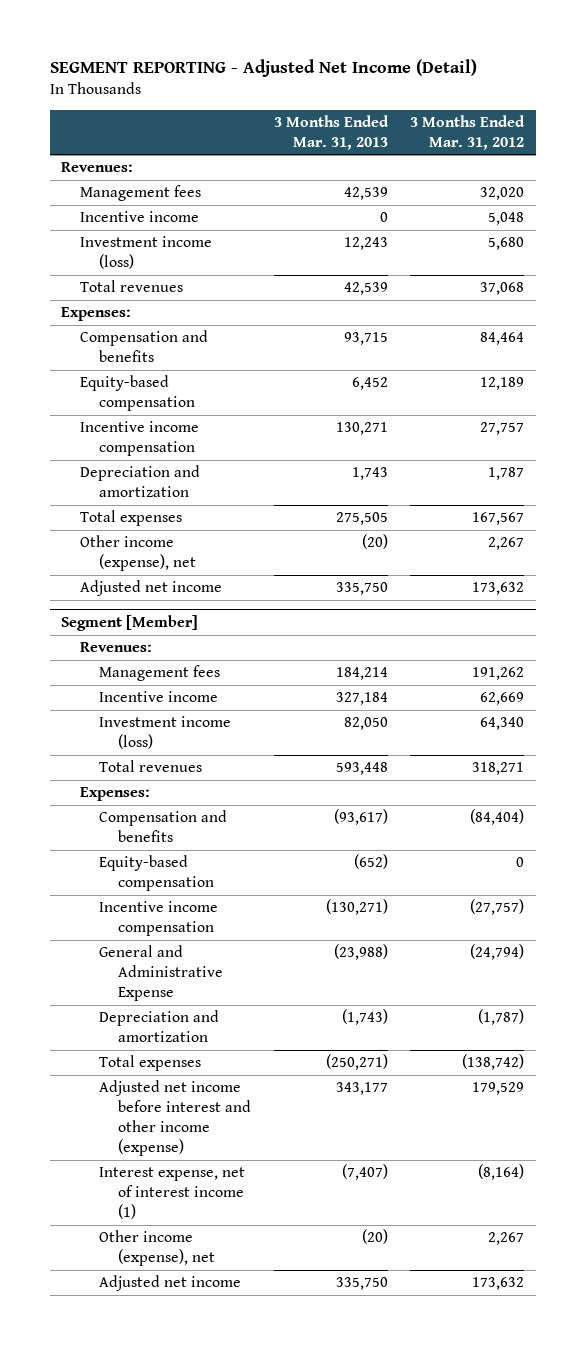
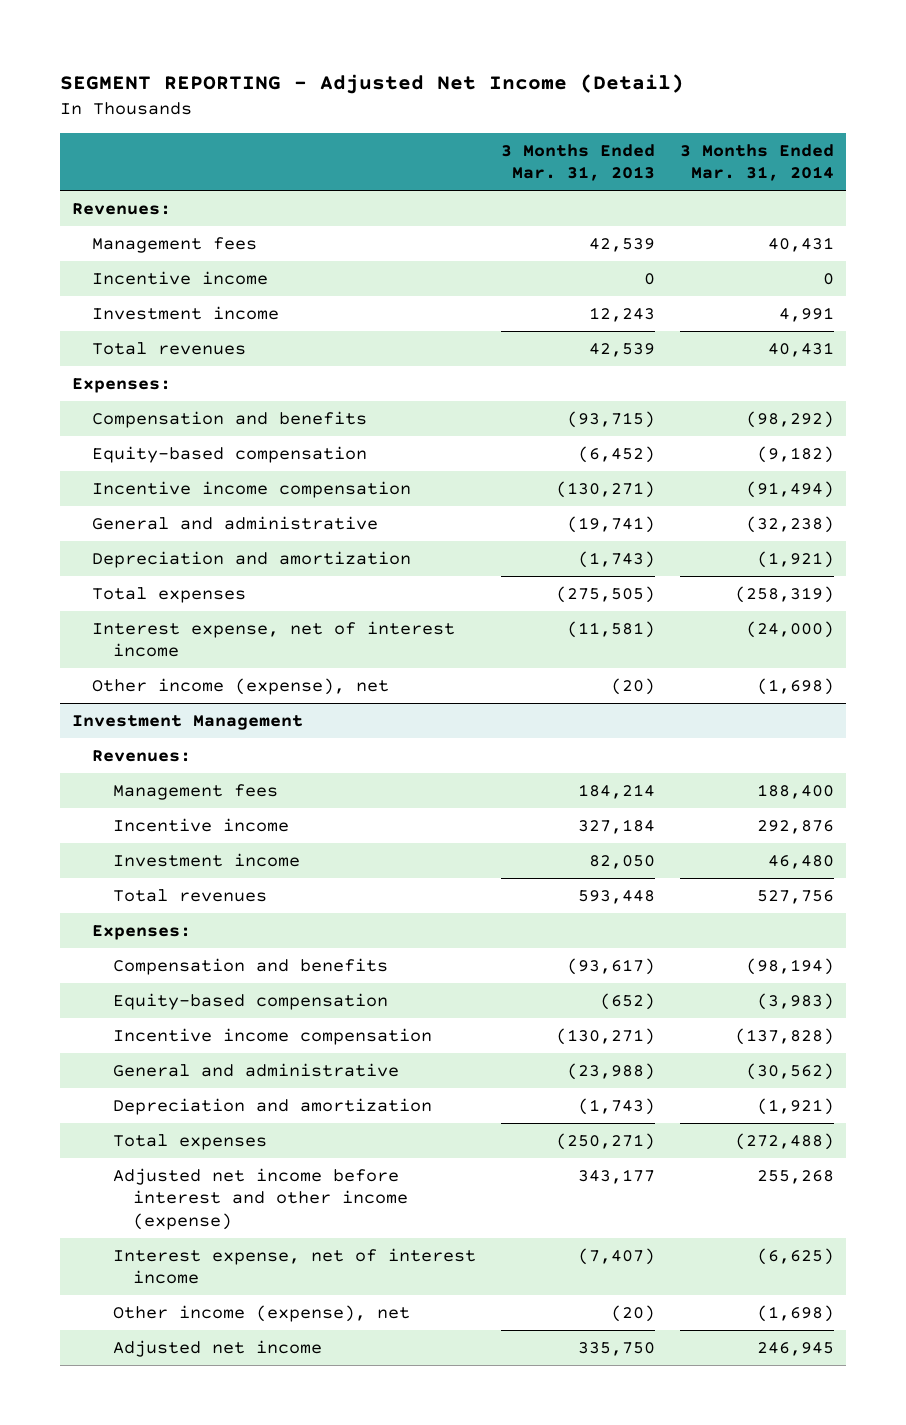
[410,114,526,150] 3 Months Ended Mar. 31, 2012 -> none
none -> [679,143,834,182] 3 Months Ended Mar. 31, 2014
[79,236,212,270] Investment income (loss) -> [92,306,280,321] Investment income
[343,332,388,346] 93,715 -> [566,411,655,429] (93,715)
[351,377,388,391] 6,452 -> [577,446,655,464] (6,452)
[335,422,388,436] 130,271 -> [555,481,655,499] (130,271)
none -> [92,516,379,531] General and administrative
[351,467,388,481] 1,743 -> [577,551,655,569] (1,743)
[335,512,388,526] 275,505 -> [555,586,655,604] (275,505)
none -> [92,621,456,658] Interest expense, net of interest income
[79,580,222,597] Adjusted net income -> none
[60,615,198,632] Segment [Member] -> none
none -> [72,715,304,731] Investment Management
[98,716,231,750] Investment income (loss) -> [112,853,300,868] Investment income
[98,945,223,1002] General and Administrative Expense -> [112,1063,399,1078] General and administrative
[98,1167,245,1220] Interest expense, net of interest income (1) -> [112,1248,476,1285] Interest expense, net of interest income

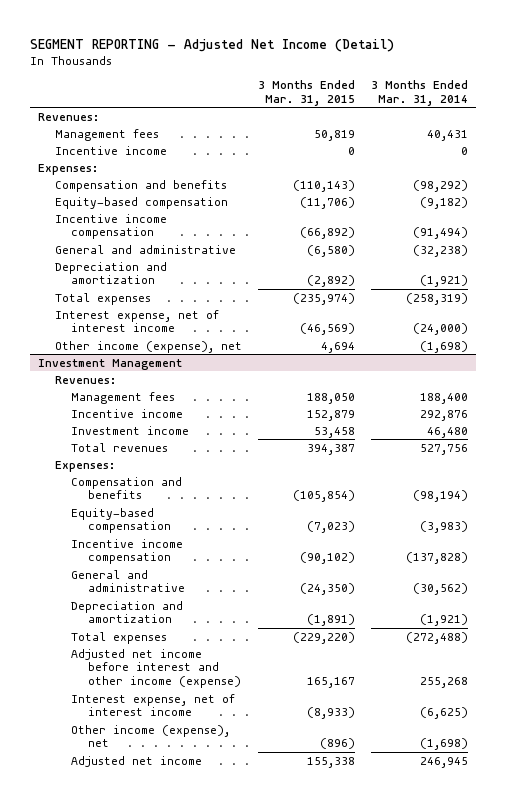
[500,143,655,182] 3 Months Ended Mar. 31, 2013 -> none
none -> [257,80,355,106] 3 Months Ended Mar. 31, 2015
[92,306,280,321] Investment income -> none
[92,342,247,356] Total revenues -> none

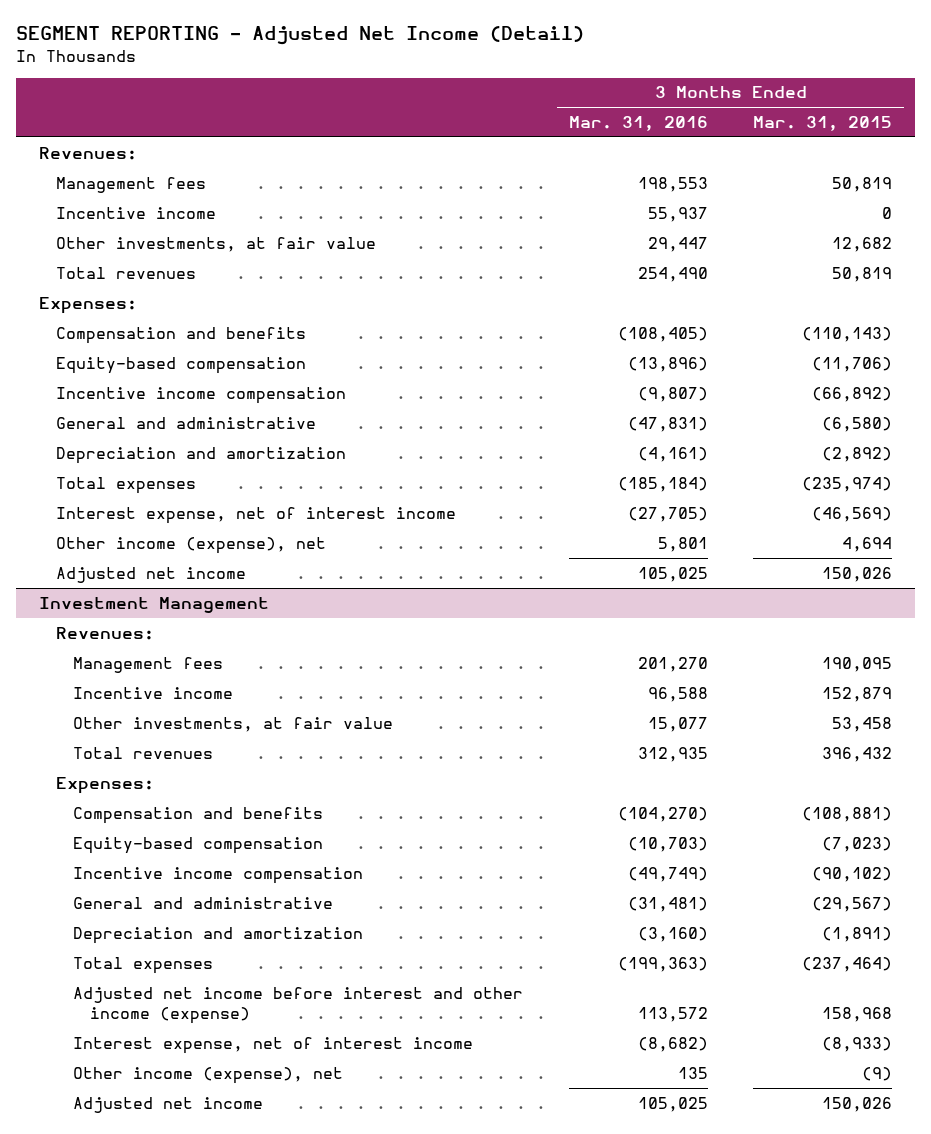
[371,80,469,106] 3 Months Ended Mar. 31, 2014 -> none
none -> [568,115,708,131] Mar. 31, 2016
none -> [55,236,376,252] Other investments, at fair value
none -> [55,266,196,279] Total revenues
none -> [55,566,246,583] Adjusted net income
[306,392,355,404] 188,050 -> [822,656,893,672] 190,095
[71,425,190,435] Investment income -> [73,716,394,732] Other investments, at fair value
[306,443,355,455] 394,387 -> [822,746,893,762] 396,432
[292,490,355,503] (105,854) -> [802,806,893,822] (108,881)
[299,583,355,596] (24,350) -> [812,896,893,912] (29,567)
[292,631,355,644] (229,220) -> [802,956,893,972] (237,464)
[306,677,355,689] 165,167 -> [822,1007,893,1023] 158,968
[319,738,355,750] (896) -> [862,1066,893,1081] (9)
[306,756,355,768] 155,338 -> [822,1096,893,1112] 150,026

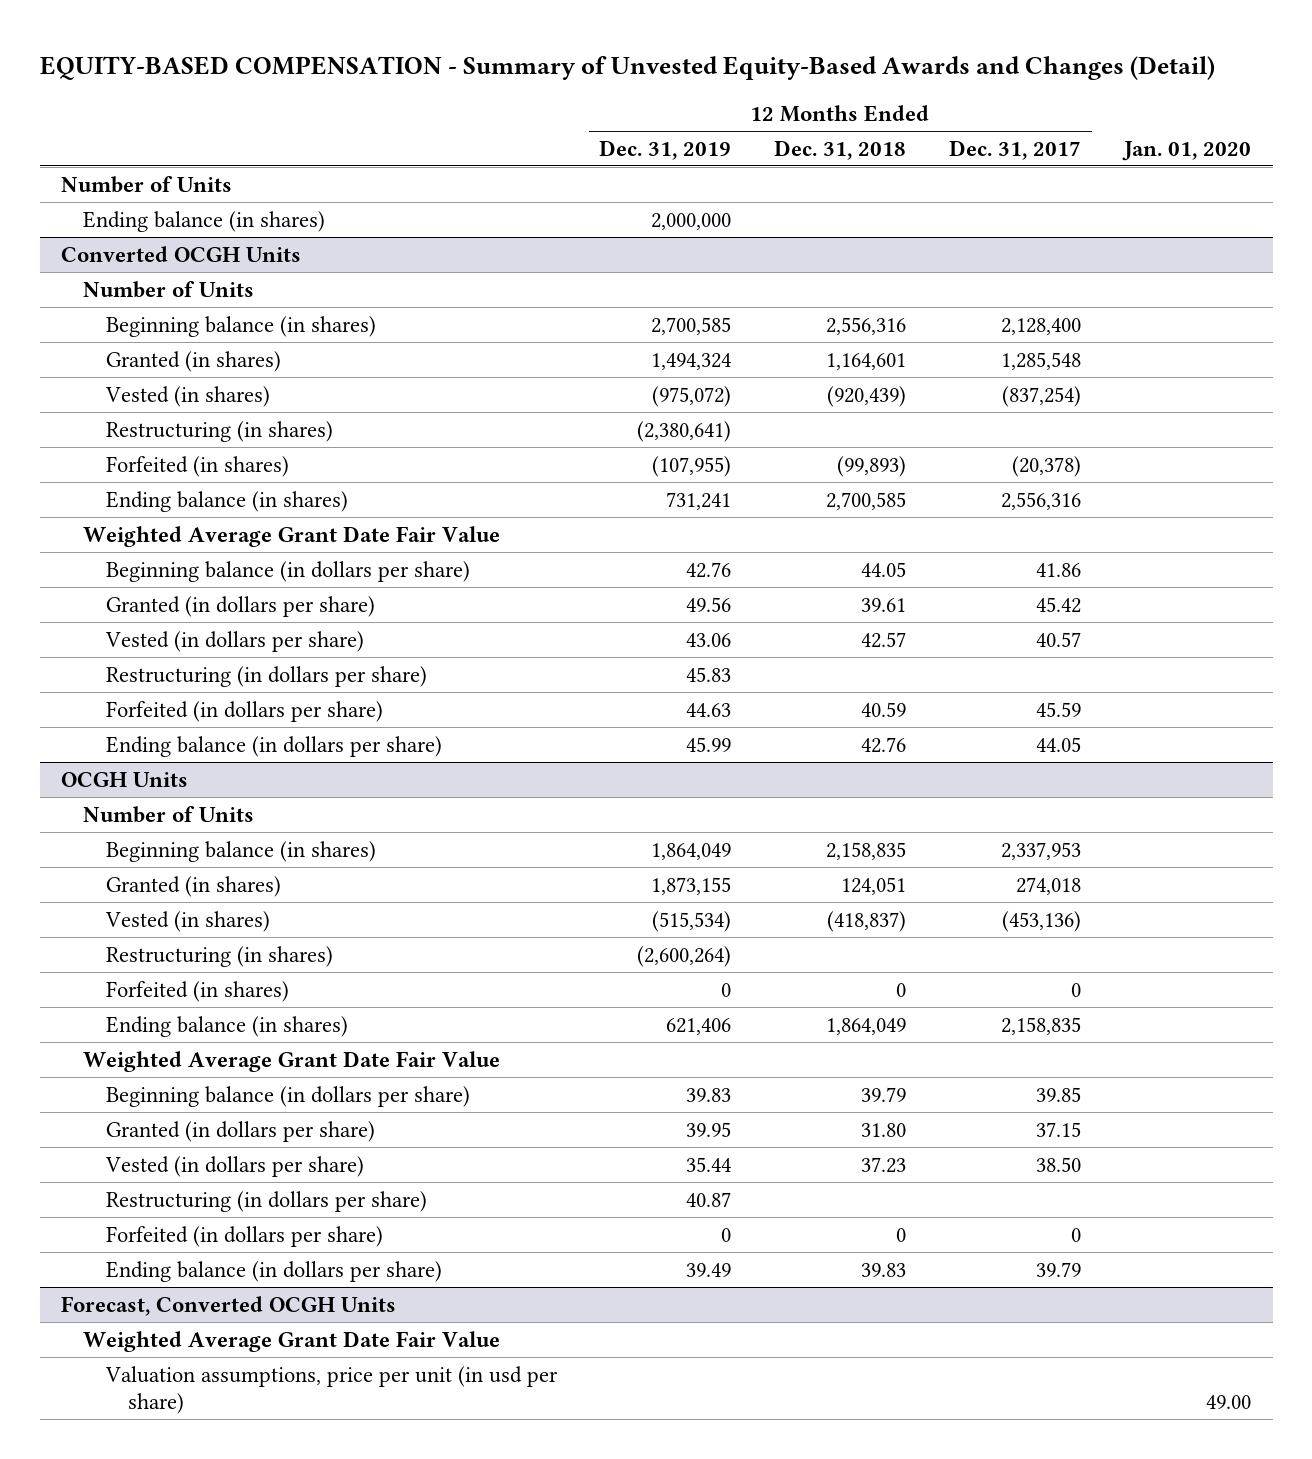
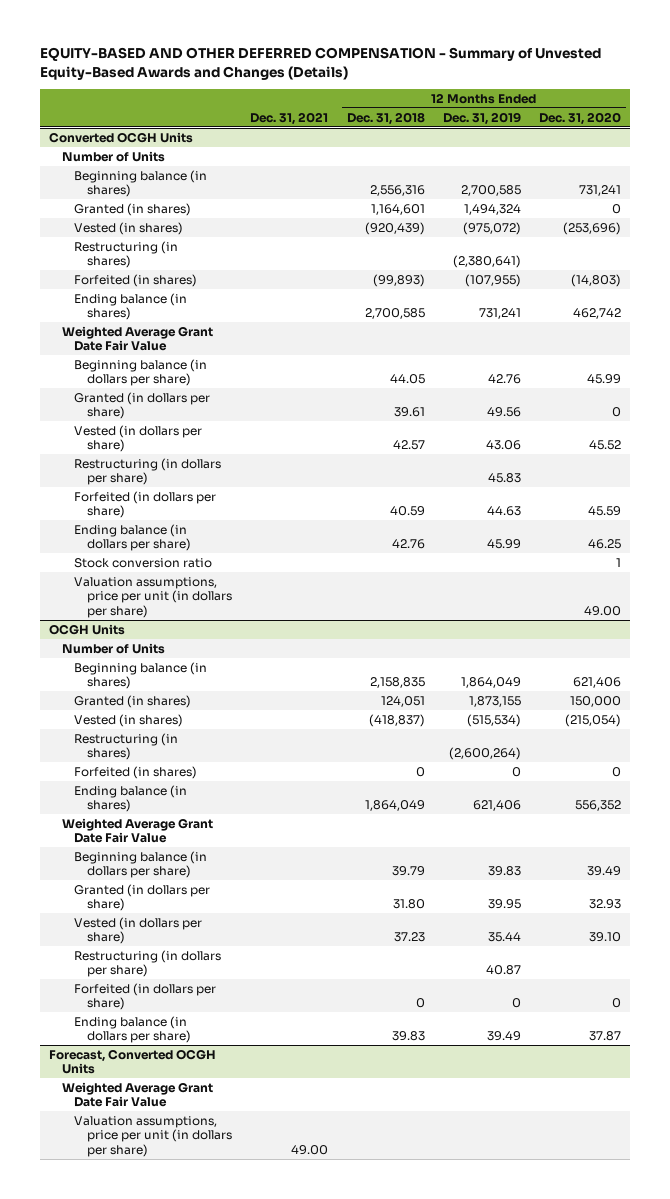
[39,56,1215,81] EQUITY-BASED COMPENSATION - Summary of Unvested Equity-Based Awards and Changes (Detail) -> [39,47,601,80] EQUITY-BASED AND OTHER DEFERRED COMPENSATION - Summary of Unvested Equity-Based Awards and Changes (Details)
[949,139,1082,160] Dec. 31, 2017 -> none
[1122,140,1252,161] Jan. 01, 2020 -> none
none -> [250,111,329,125] Dec. 31, 2021
none -> [538,111,621,125] Dec. 31, 2020
[61,175,233,193] Number of Units -> none
[83,210,326,232] Ending balance (in shares) -> none
none -> [74,557,213,568] Stock conversion ratio
none -> [74,576,233,618] Valuation assumptions, price per unit (in dollars per share)
[104,1365,558,1415] Valuation assumptions, price per unit (in usd per share) -> [74,1115,233,1157] Valuation assumptions, price per unit (in dollars per share)

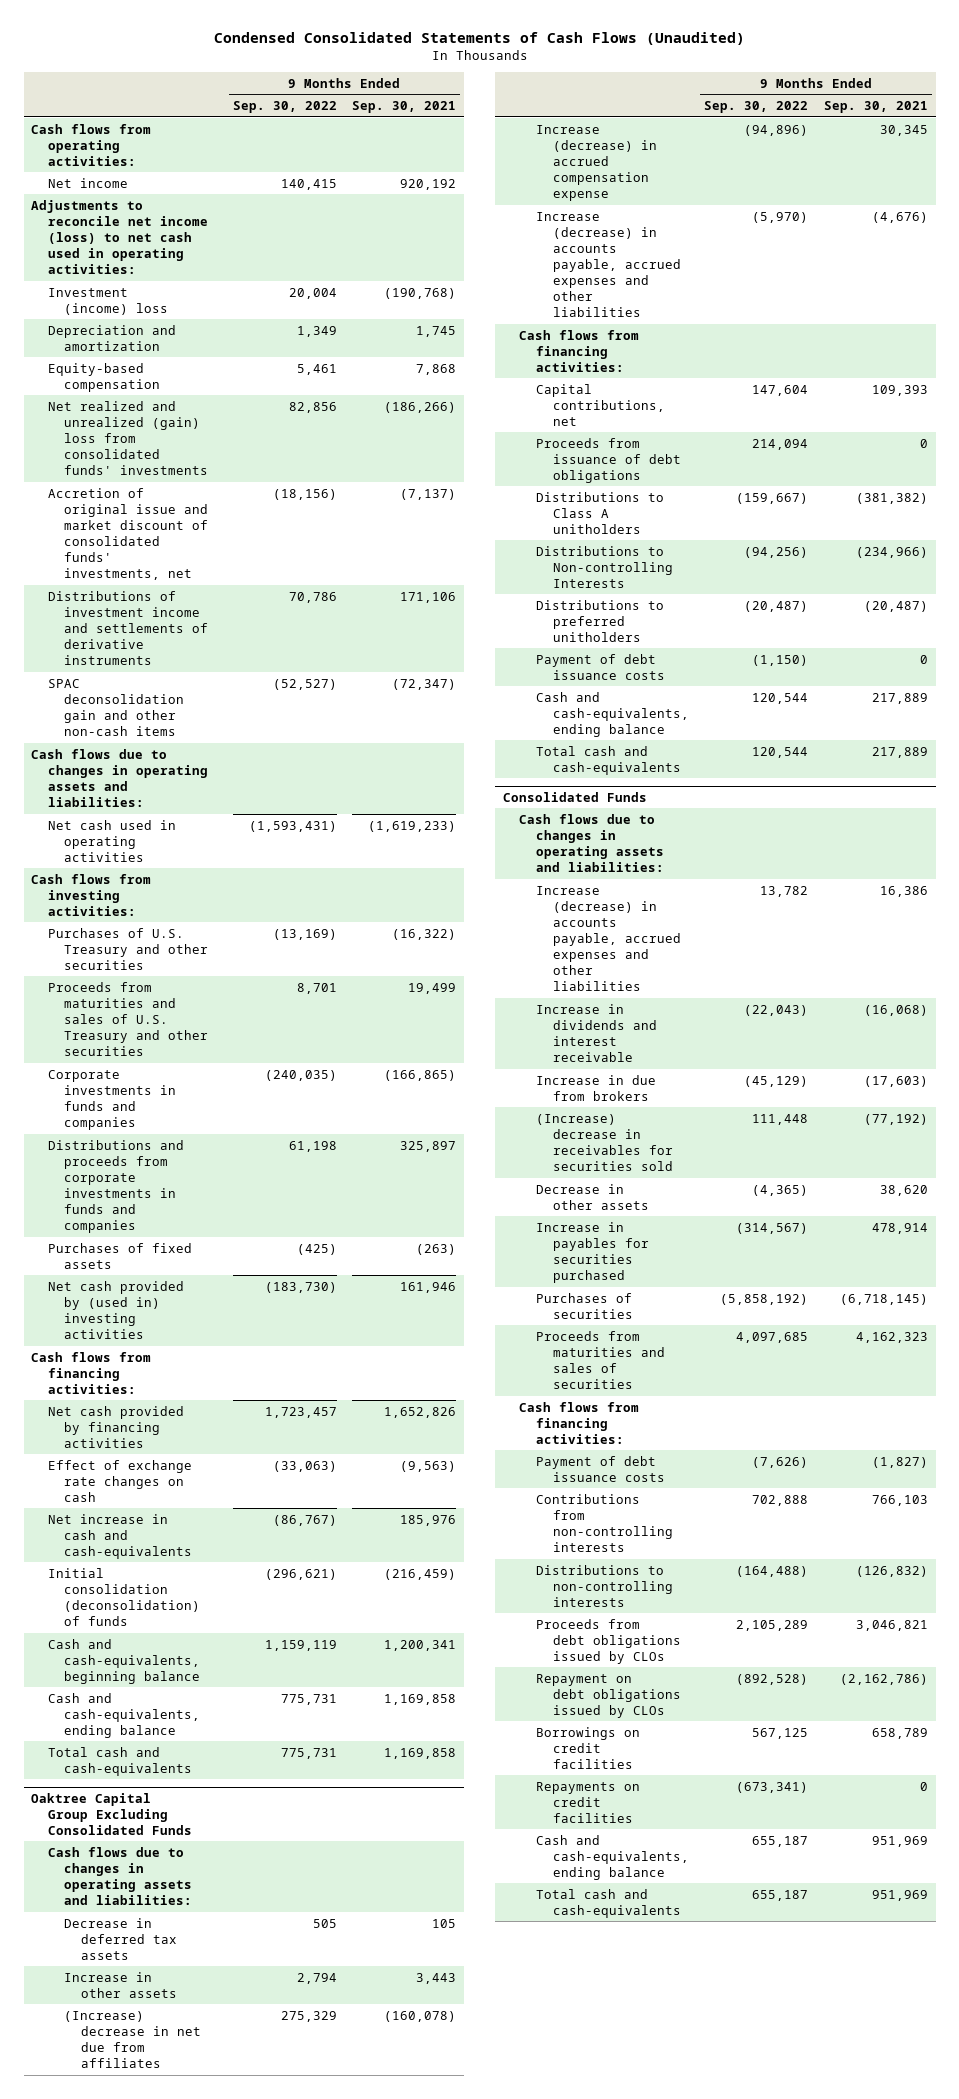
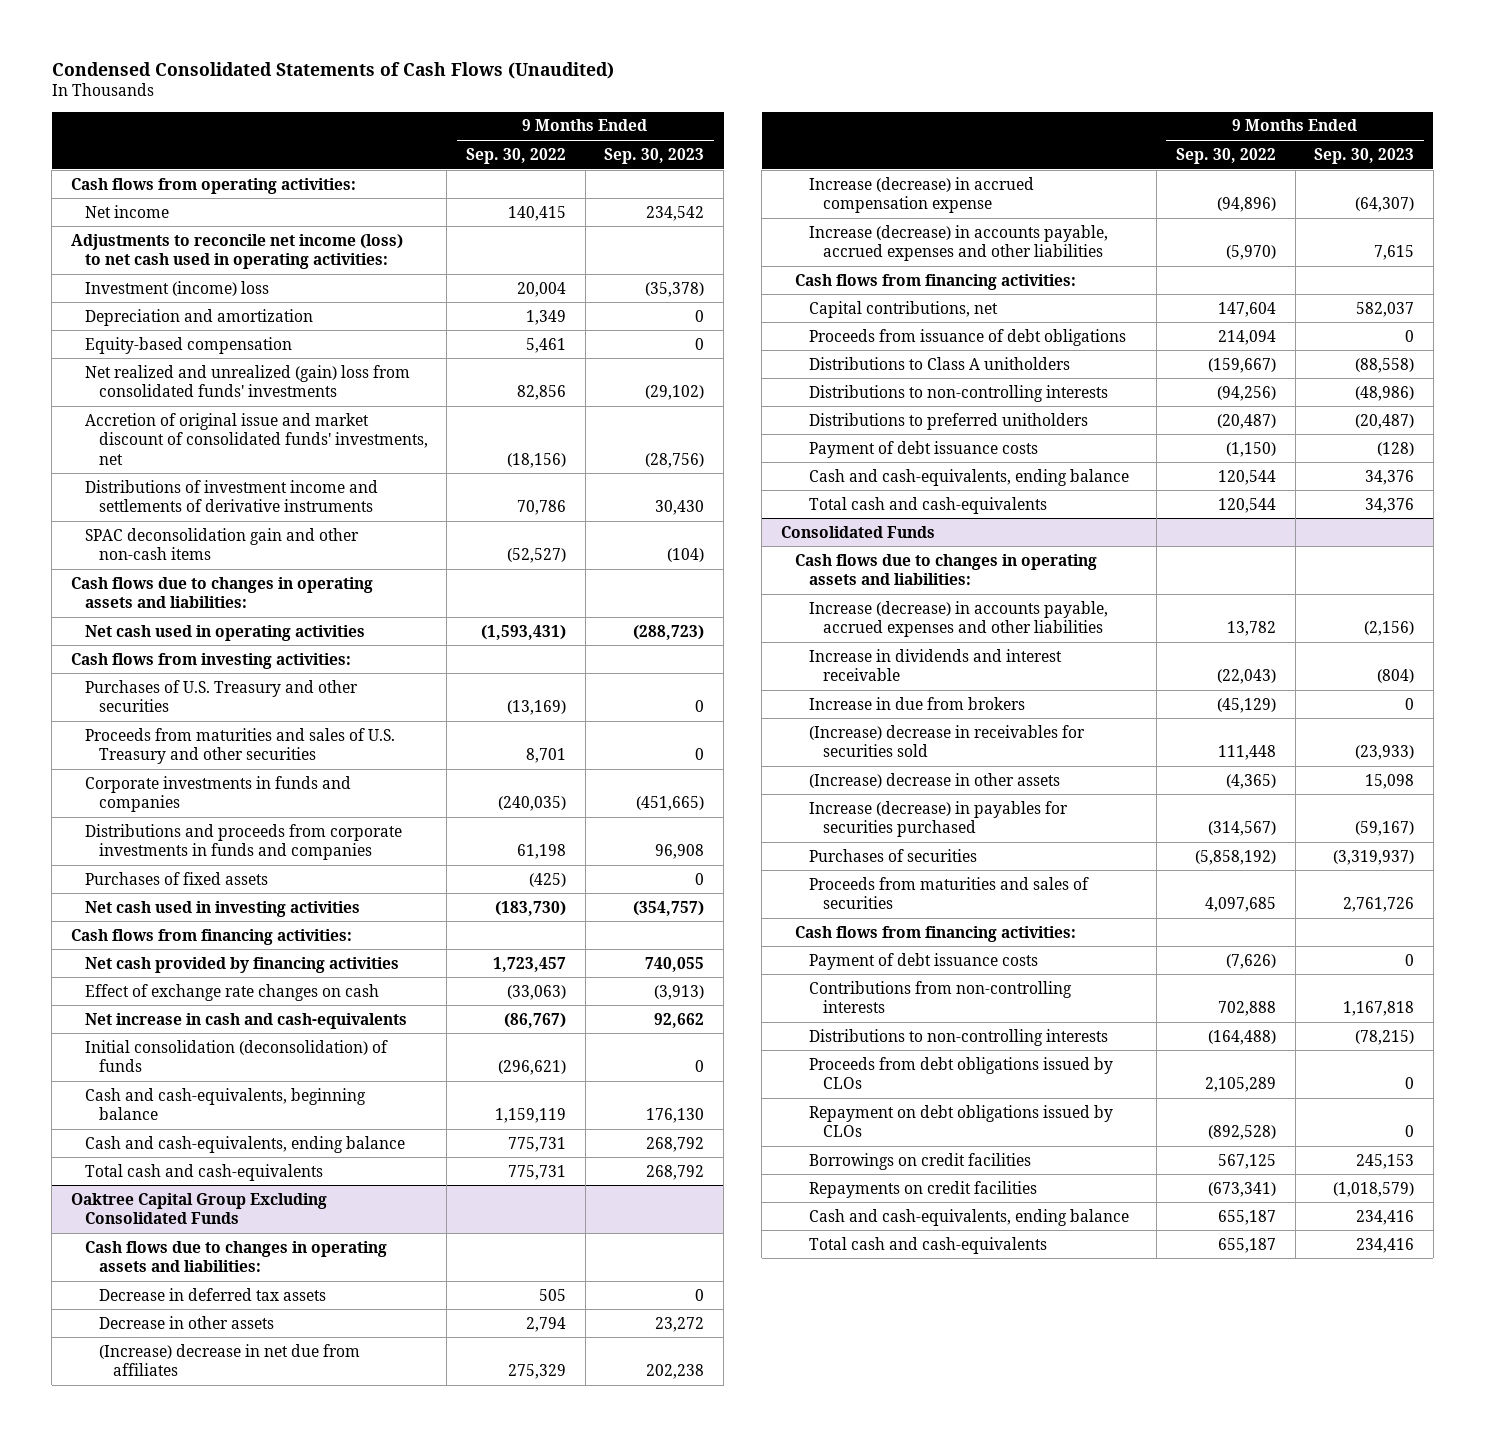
[352,100,457,113] Sep. 30, 2021 -> none
none -> [604,147,705,164] Sep. 30, 2023
[47,1280,184,1340] Net cash provided by (used in) investing activities -> [84,900,360,917] Net cash used in investing activities
[64,1971,178,1998] Increase in other assets -> [98,1315,274,1329] Decrease in other assets
[536,545,673,588] Distributions to Non-controlling Interests -> [808,384,1108,402] Distributions to non-controlling interests
[536,1183,649,1210] Decrease in other assets -> [808,772,1060,788] (Increase) decrease in other assets
[536,1221,649,1284] Increase in payables for securities purchased -> [808,800,1068,838] Increase (decrease) in payables for securities purchased

